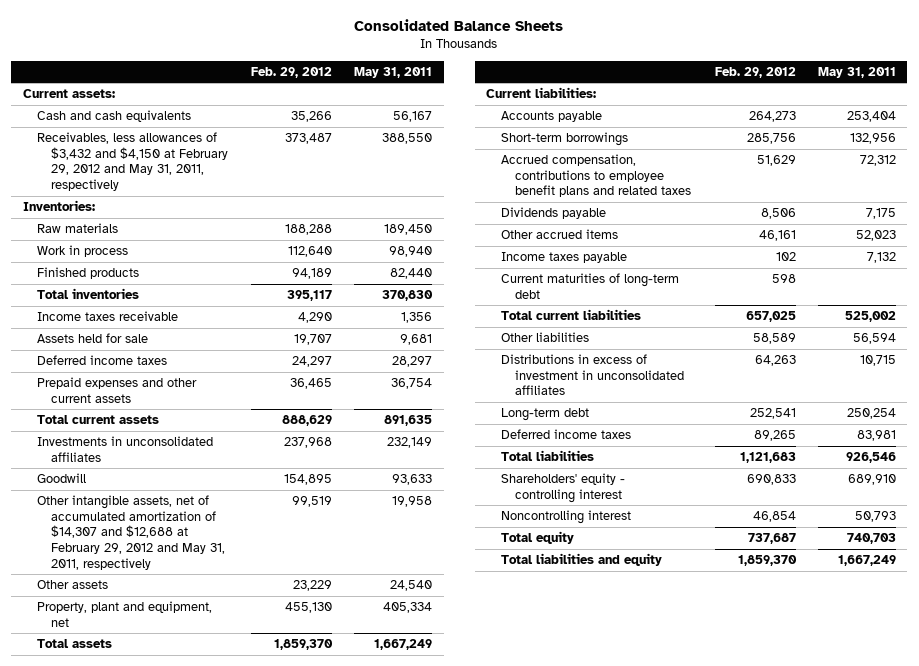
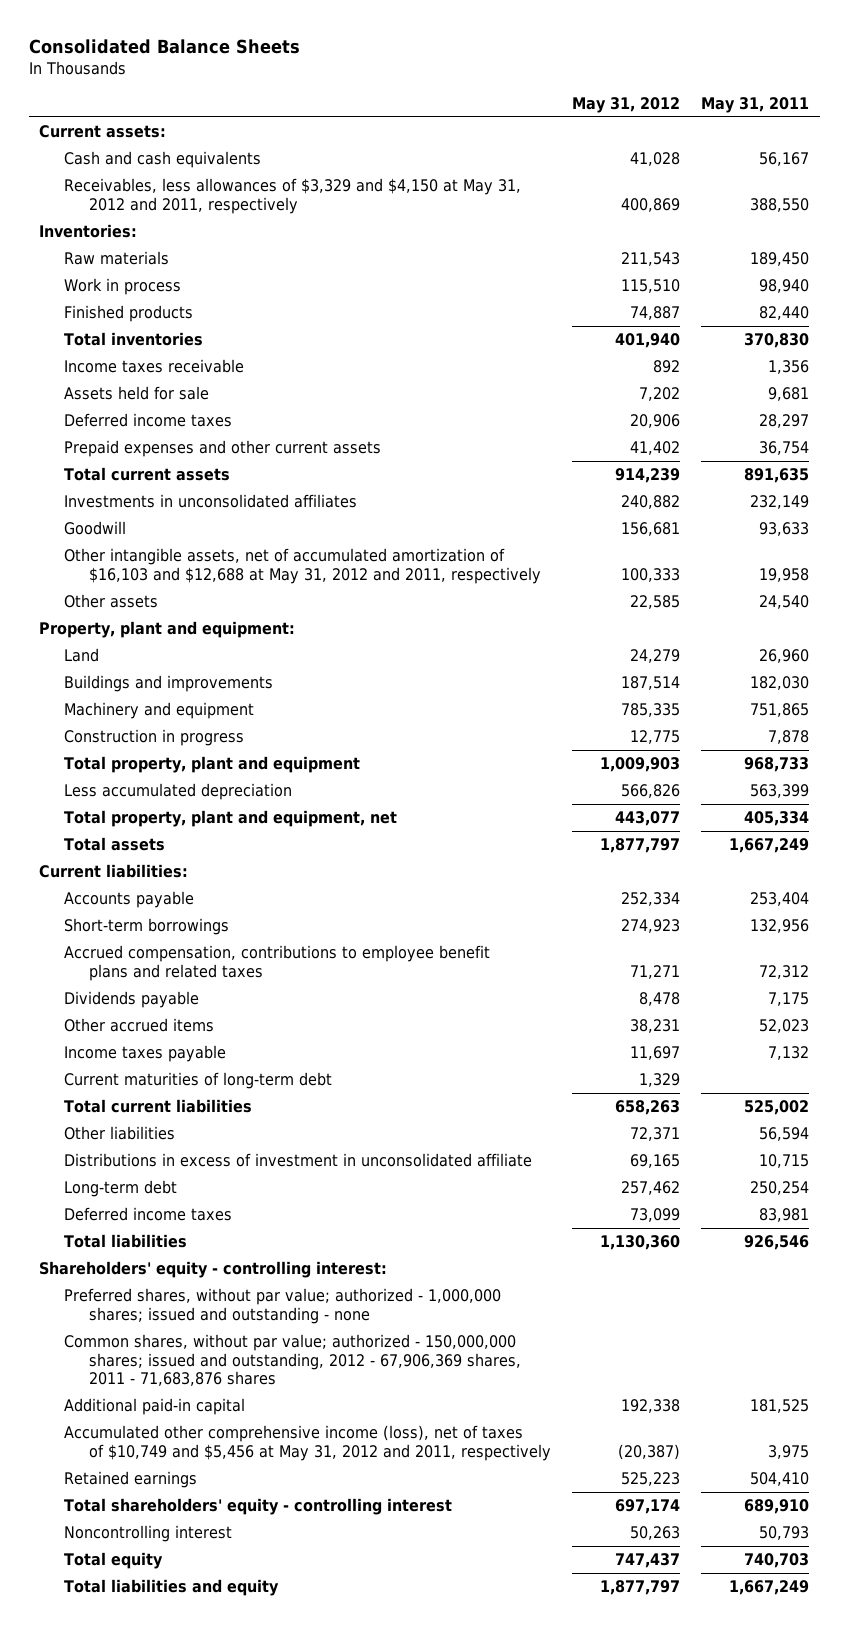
[250,66,332,78] Feb. 29, 2012 -> none
none -> [571,96,680,113] May 31, 2012
[37,132,229,192] Receivables, less allowances of $3,432 and $4,150 at February 29, 2012 and May 31, 2011, respectively -> [64,178,522,214] Receivables, less allowances of $3,329 and $4,150 at May 31, 2012 and 2011, respectively
[37,495,226,570] Other intangible assets, net of accumulated amortization of $14,307 and $12,688 at February 29, 2012 and May 31, 2011, respectively -> [64,548,541,584] Other intangible assets, net of accumulated amortization of $16,103 and $12,688 at May 31, 2012 and 2011, respectively
none -> [39,621,296,639] Property, plant and equipment:
none -> [64,648,100,663] Land
none -> [64,675,274,693] Buildings and improvements
none -> [64,702,255,720] Machinery and equipment
none -> [64,729,245,747] Construction in progress
none -> [64,756,361,774] Total property, plant and equipment
none -> [64,783,293,801] Less accumulated depreciation
[37,601,213,627] Property, plant and equipment, net -> [64,810,398,828] Total property, plant and equipment, net
[500,354,685,396] Distributions in excess of investment in unconsolidated affiliates -> [64,1153,533,1168] Distributions in excess of investment in unconsolidated affiliate
none -> [39,1261,388,1279] Shareholders' equity - controlling interest:
none -> [64,1288,502,1324] Preferred shares, without par value; authorized - 1,000,000 shares; issued and outstanding - none
none -> [64,1334,521,1387] Common shares, without par value; authorized - 150,000,000 shares; issued and outstanding, 2012 - 67,906,369 shares, 2011 - 71,683,876 shares
none -> [64,1398,246,1416] Additional paid-in capital
none -> [64,1425,551,1461] Accumulated other comprehensive income (loss), net of taxes of $10,749 and $5,456 at May 31, 2012 and 2011, respectively
none -> [64,1471,198,1489] Retained earnings
[500,473,625,503] Shareholders' equity - controlling interest -> [64,1498,453,1516] Total shareholders' equity - controlling interest

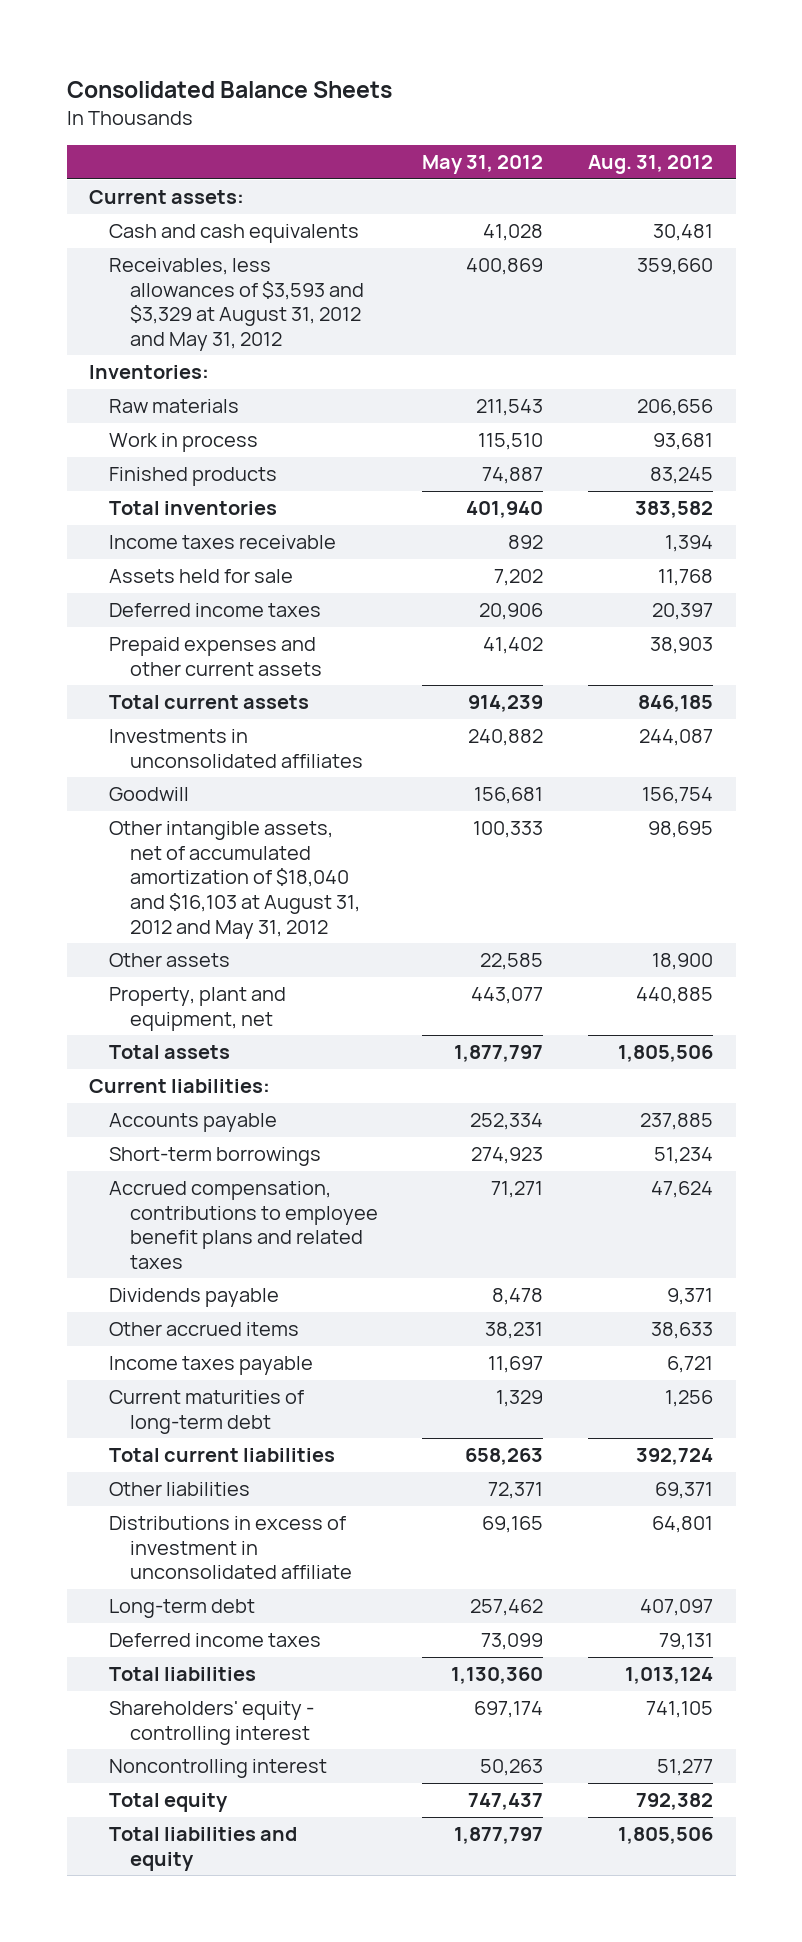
[700,96,809,113] May 31, 2011 -> none
none -> [588,155,714,175] Aug. 31, 2012
[64,178,522,214] Receivables, less allowances of $3,329 and $4,150 at May 31, 2012 and 2011, respectively -> [109,258,364,352] Receivables, less allowances of $3,593 and $3,329 at August 31, 2012 and May 31, 2012
[64,548,541,584] Other intangible assets, net of accumulated amortization of $16,103 and $12,688 at May 31, 2012 and 2011, respectively -> [109,821,360,939] Other intangible assets, net of accumulated amortization of $18,040 and $16,103 at August 31, 2012 and May 31, 2012
[39,621,296,639] Property, plant and equipment: -> none
[64,648,100,663] Land -> none
[64,675,274,693] Buildings and improvements -> none
[64,702,255,720] Machinery and equipment -> none
[64,729,245,747] Construction in progress -> none
[64,756,361,774] Total property, plant and equipment -> none
[64,783,293,801] Less accumulated depreciation -> none
[64,810,398,828] Total property, plant and equipment, net -> [109,987,287,1031] Property, plant and equipment, net
[39,1261,388,1279] Shareholders' equity - controlling interest: -> none
[64,1288,502,1324] Preferred shares, without par value; authorized - 1,000,000 shares; issued and outstanding - none -> none
[64,1334,521,1387] Common shares, without par value; authorized - 150,000,000 shares; issued and outstanding, 2012 - 67,906,369 shares, 2011 - 71,683,876 shares -> none
[64,1398,246,1416] Additional paid-in capital -> none
[64,1425,551,1461] Accumulated other comprehensive income (loss), net of taxes of $10,749 and $5,456 at May 31, 2012 and 2011, respectively -> none
[64,1471,198,1489] Retained earnings -> none
[64,1498,453,1516] Total shareholders' equity - controlling interest -> [109,1701,315,1745] Shareholders' equity - controlling interest

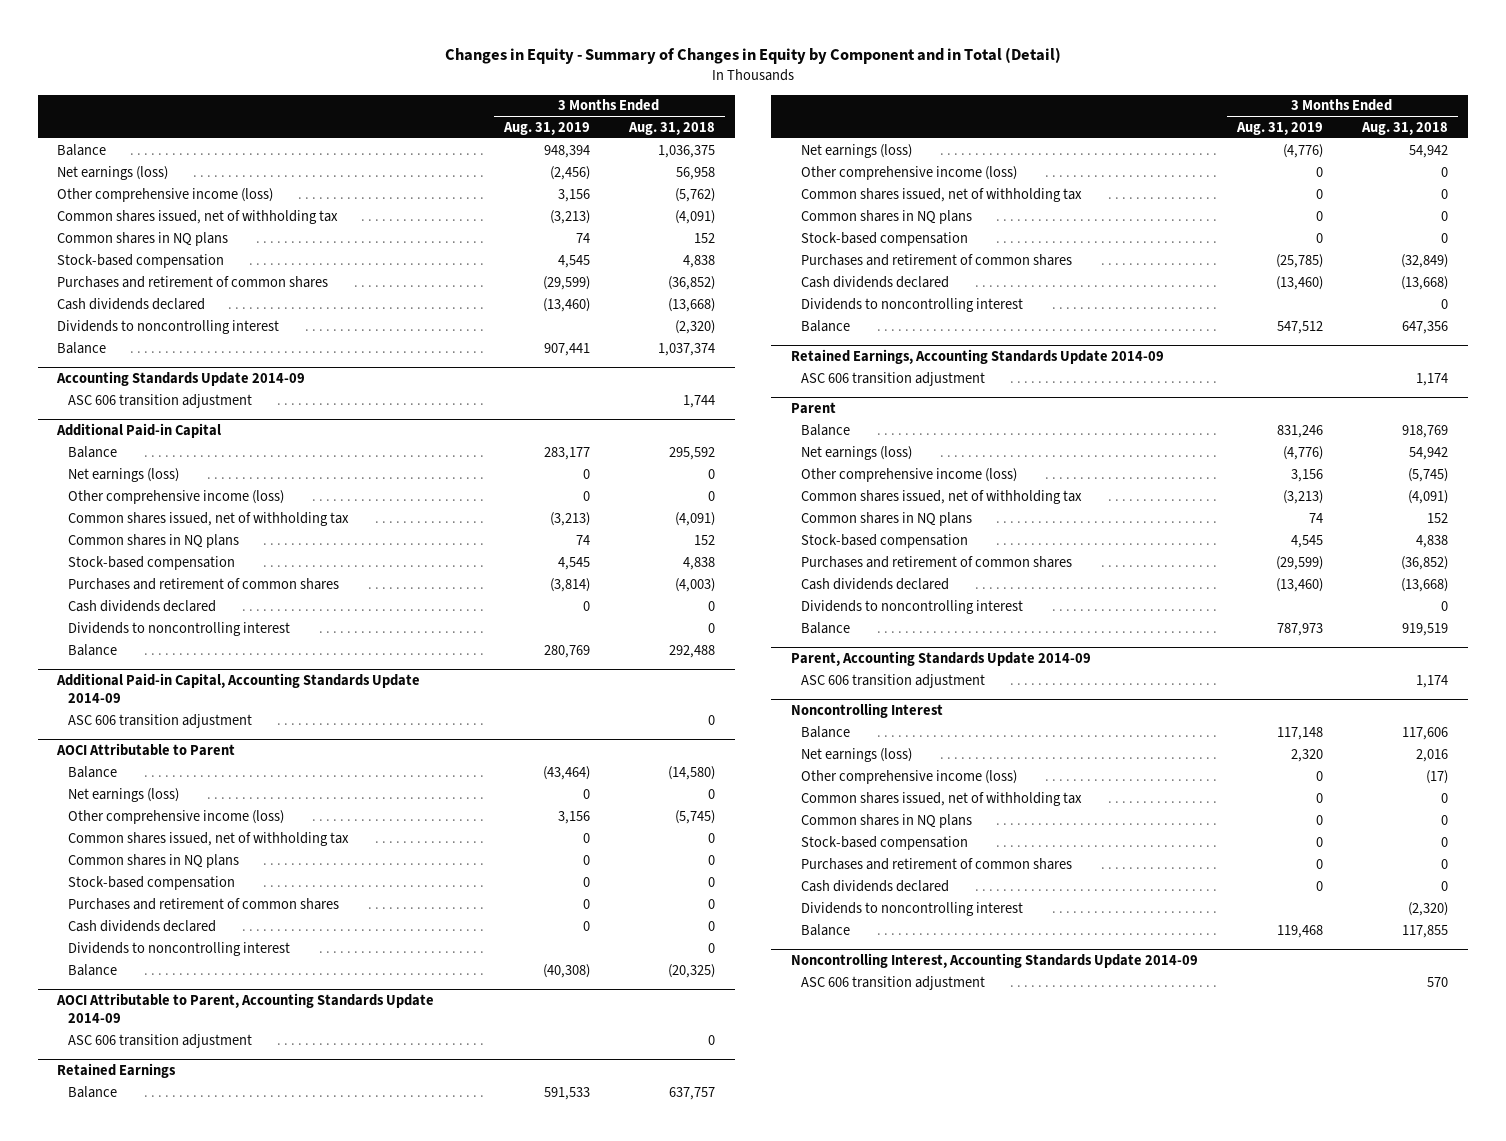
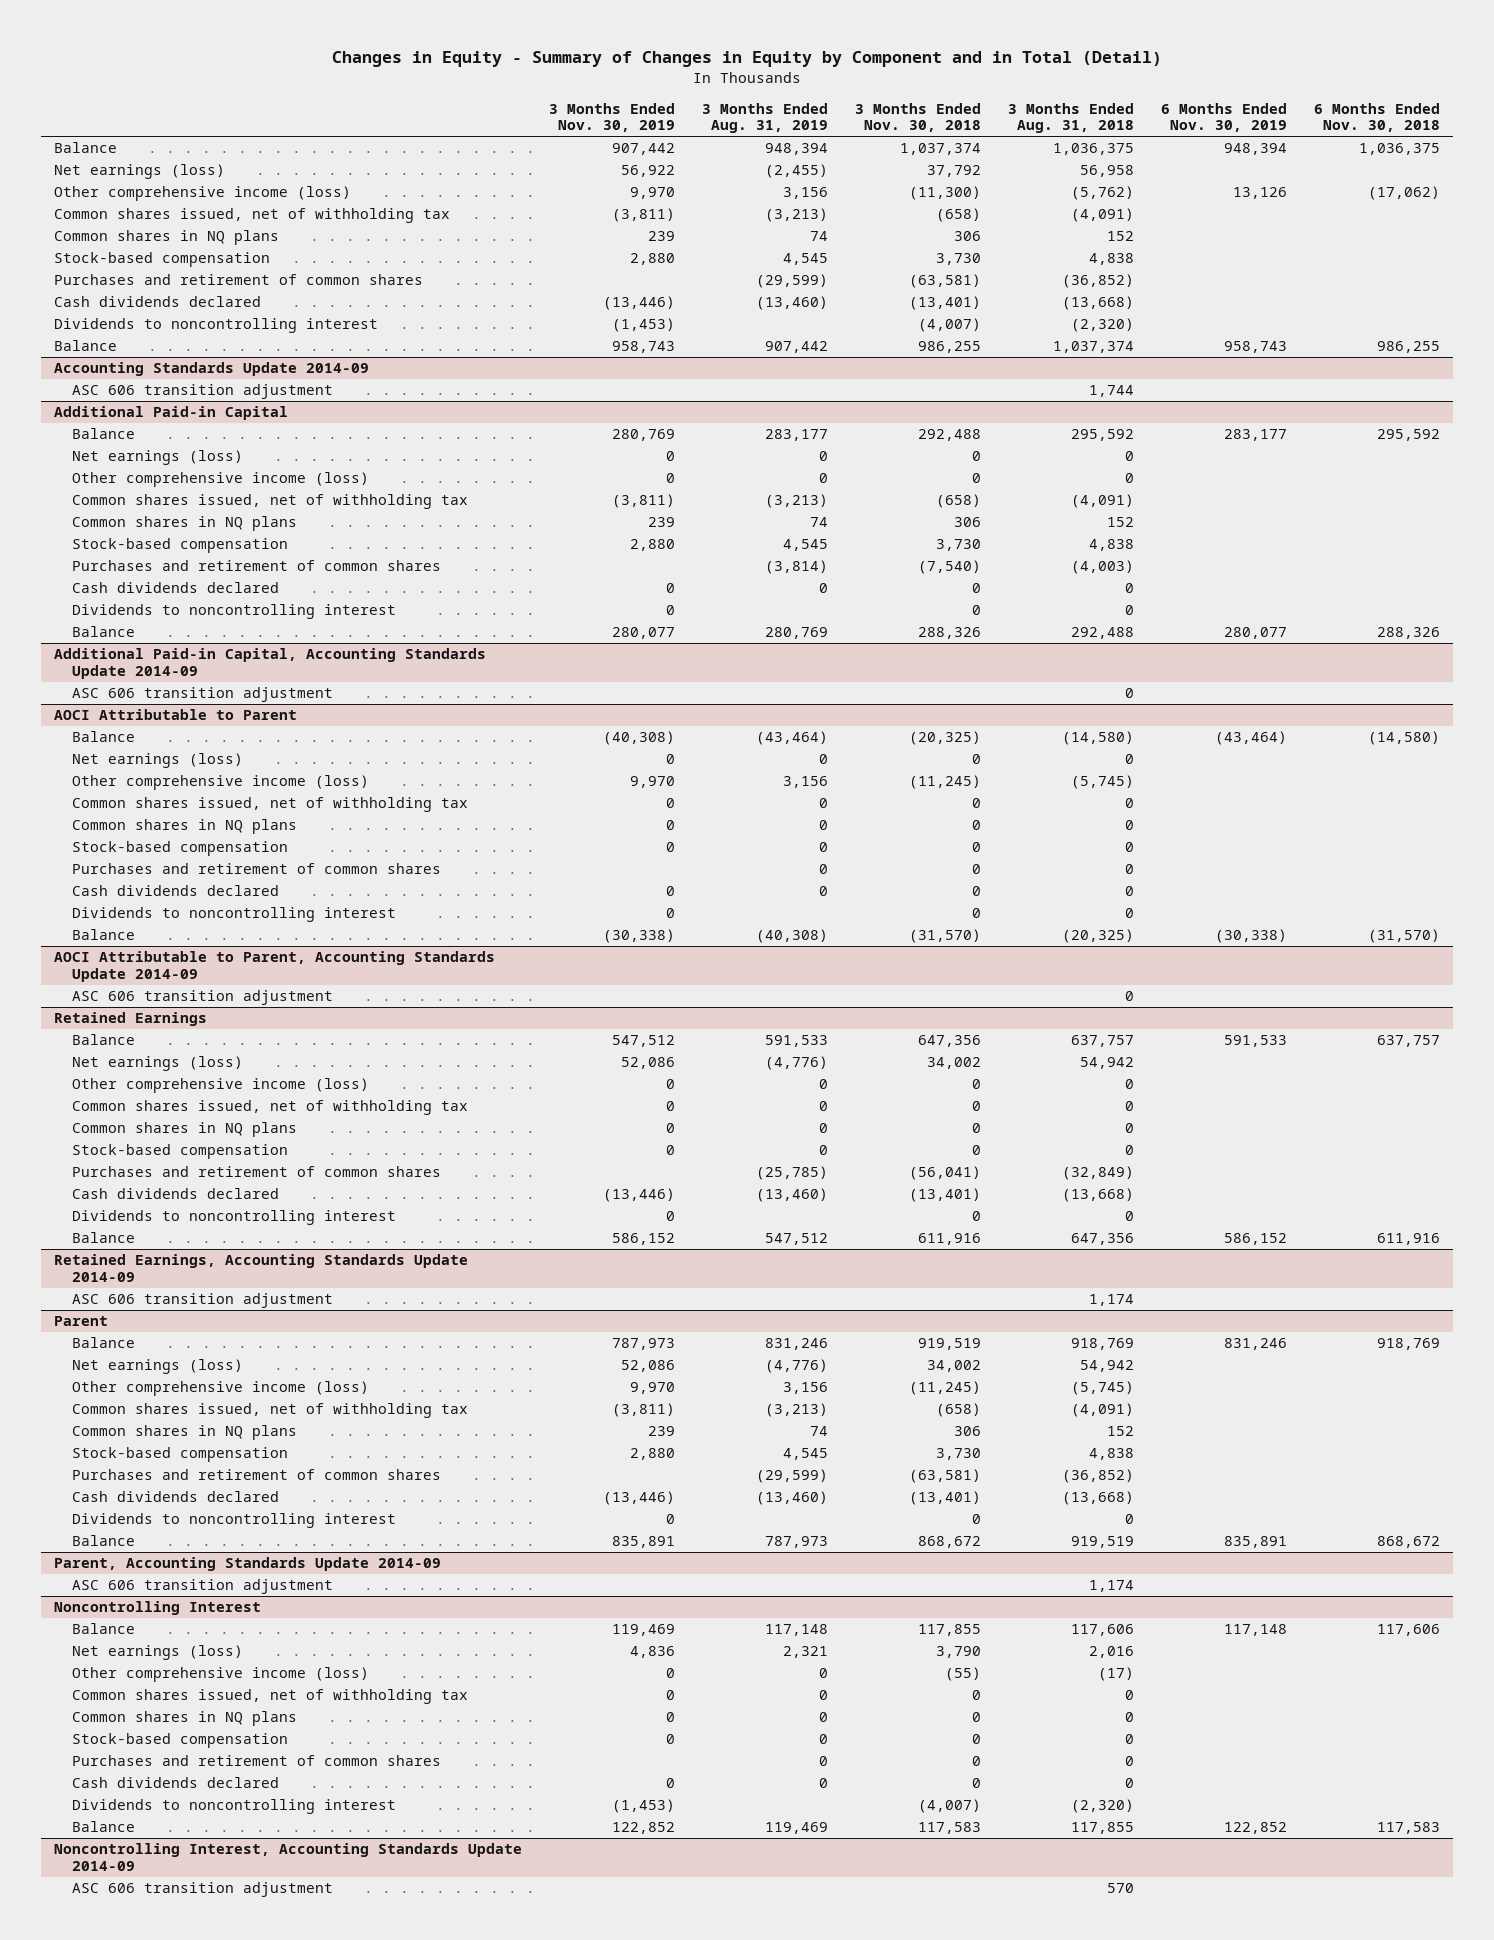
none -> [548,102,675,133] 3 Months Ended Nov. 30, 2019
none -> [854,102,981,133] 3 Months Ended Nov. 30, 2018
none -> [1160,102,1287,133] 6 Months Ended Nov. 30, 2019
none -> [1313,102,1440,133] 6 Months Ended Nov. 30, 2018
[549,165,590,180] (2,456) -> [764,164,828,179] (2,455)
[543,342,590,356] 907,441 -> [764,341,828,354] 907,442
[1290,748,1323,762] 2,320 -> [782,1646,828,1659] 2,321
[1276,924,1323,938] 119,468 -> [764,1822,828,1835] 119,469

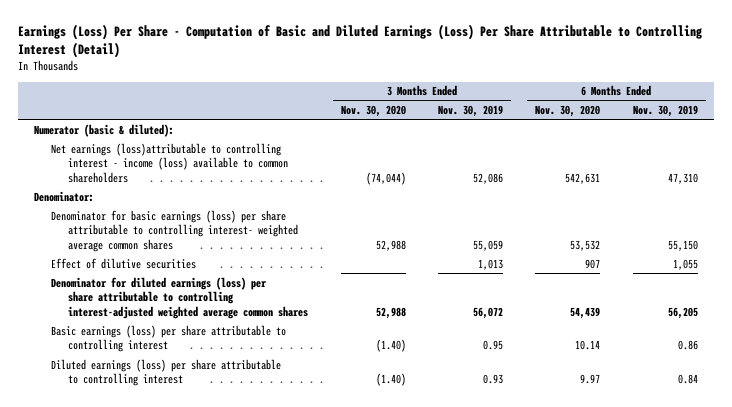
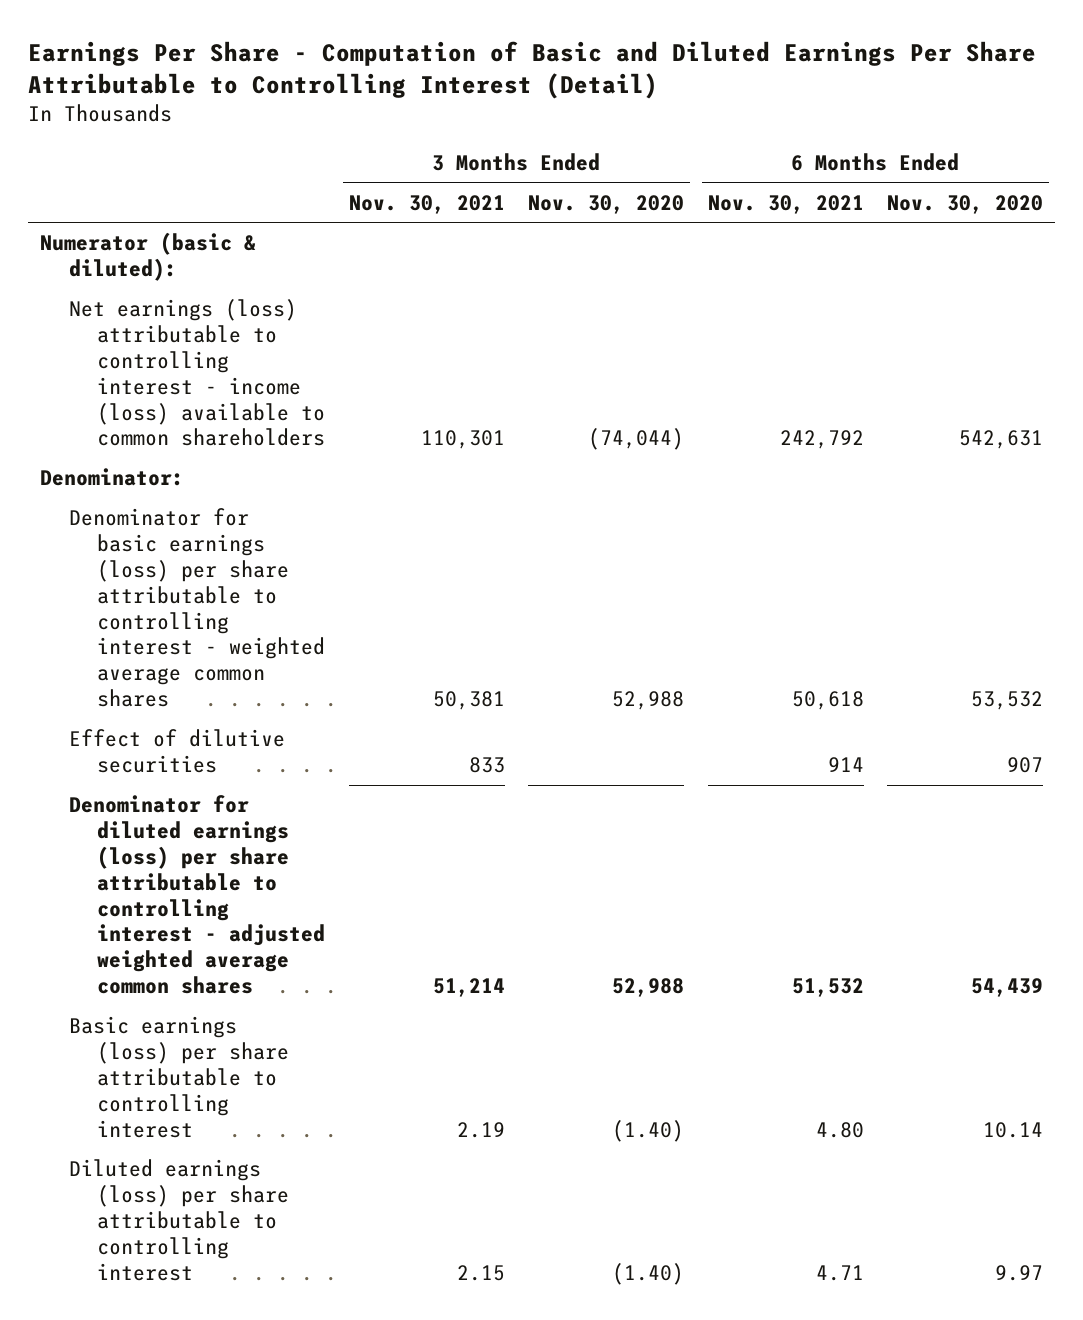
[18,24,703,59] Earnings (Loss) Per Share - Computation of Basic and Diluted Earnings (Loss) Per Share Attributable to Controlling Interest (Detail) -> [28,40,1037,100] Earnings Per Share - Computation of Basic and Diluted Earnings Per Share Attributable to Controlling Interest (Detail)
[437,104,503,117] Nov. 30, 2019 -> none
[632,104,698,117] Nov. 30, 2019 -> none
none -> [348,194,505,214] Nov. 30, 2021
none -> [707,194,864,214] Nov. 30, 2021
[51,142,289,184] Net earnings (loss)attributable to controlling interest - income (loss) available to common shareholders -> [68,299,326,447] Net earnings (loss) attributable to controlling interest - income (loss) available to common shareholders
[51,209,299,253] Denominator for basic earnings (loss) per share attributable to controlling interest- weighted average common shares -> [68,508,326,707] Denominator for basic earnings (loss) per share attributable to controlling interest - weighted average common shares
[51,276,309,320] Denominator for diluted earnings (loss) per share attributable to controlling interest-adjusted weighted average common shares -> [68,795,326,994] Denominator for diluted earnings (loss) per share attributable to controlling interest - adjusted weighted average common shares

